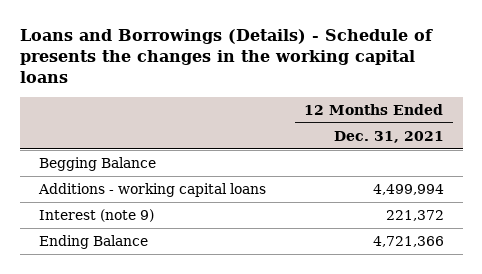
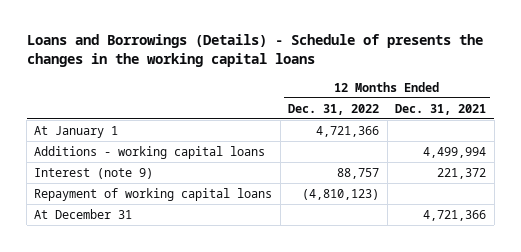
none -> [288,103,380,115] Dec. 31, 2022
[38,157,156,172] Begging Balance -> [34,125,119,138] At January 1
none -> [34,187,273,201] Repayment of working capital loans
[38,235,148,250] Ending Balance -> [34,208,133,219] At December 31

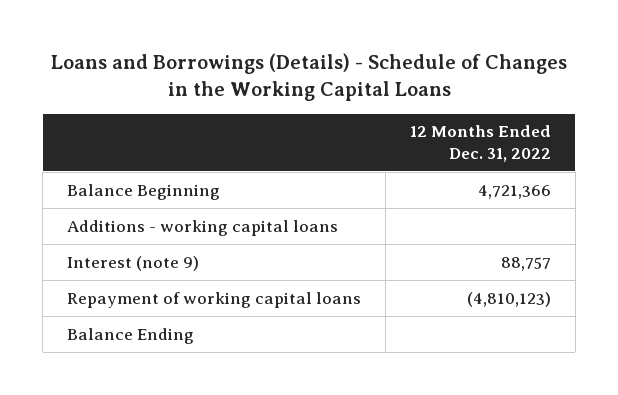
[26,34,483,68] Loans and Borrowings (Details) - Schedule of presents the changes in the working capital loans -> [51,53,568,102] Loans and Borrowings (Details) - Schedule of Changes in the Working Capital Loans
[395,103,487,115] Dec. 31, 2021 -> none
[34,125,119,138] At January 1 -> [67,183,221,200] Balance Beginning
[34,208,133,219] At December 31 -> none
none -> [67,327,195,344] Balance Ending

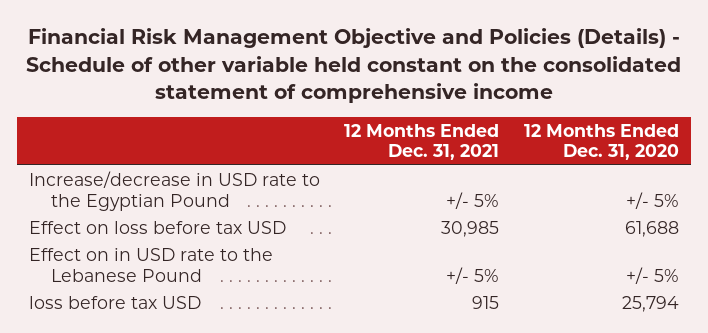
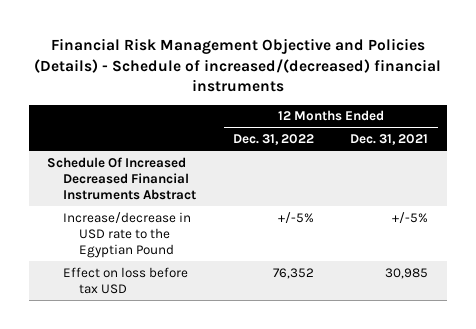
[25,28,681,104] Financial Risk Management Objective and Policies (Details) - Schedule of other variable held constant on the consolidated statement of comprehensive income -> [33,37,441,93] Financial Risk Management Objective and Policies (Details) - Schedule of increased/(decreased) financial instruments
[523,123,679,161] 12 Months Ended Dec. 31, 2020 -> none
none -> [232,134,314,146] Dec. 31, 2022
none -> [47,156,197,200] Schedule Of Increased Decreased Financial Instruments Abstract
[446,191,500,209] +/- 5% -> [392,211,429,223] +/-5%
[29,247,274,282] Effect on in USD rate to the Lebanese Pound -> none
[29,295,202,309] loss before tax USD -> none

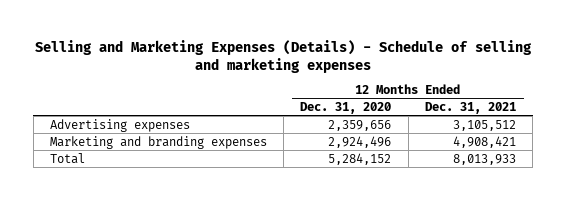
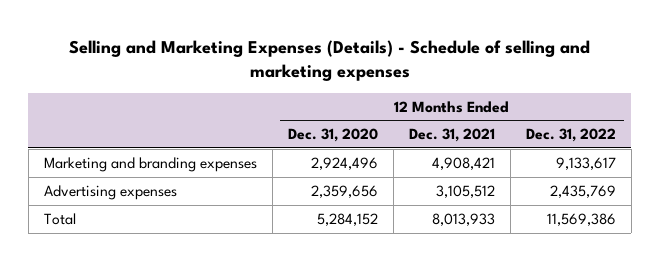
none -> [525,128,616,143] Dec. 31, 2022
[49,118,190,132] Advertising expenses -> [43,184,177,200] Advertising expenses

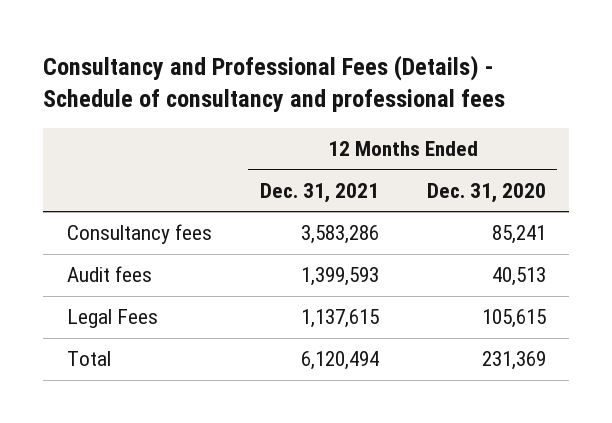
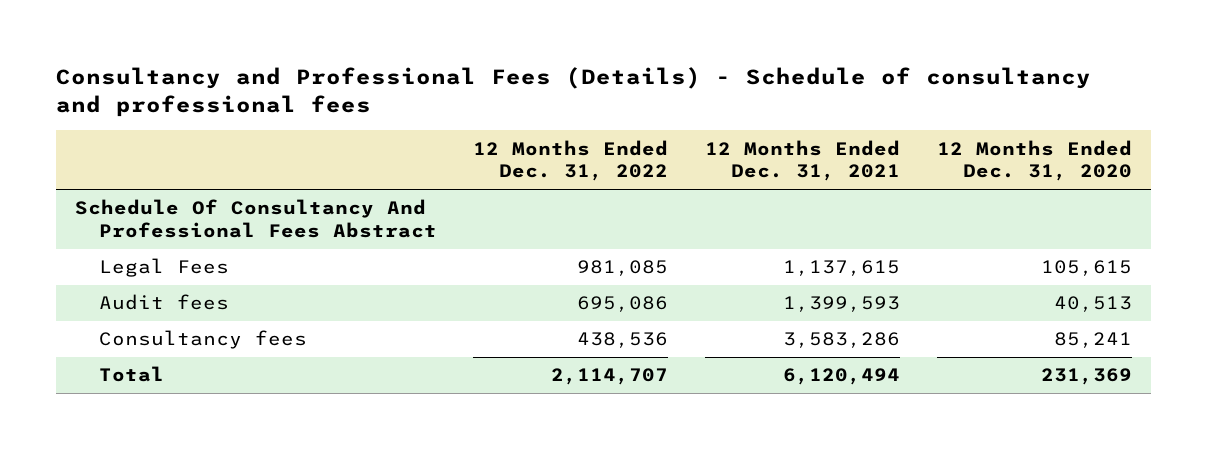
none -> [473,139,669,182] 12 Months Ended Dec. 31, 2022
none -> [74,199,437,239] Schedule Of Consultancy And Professional Fees Abstract
[66,266,152,283] Audit fees -> [98,294,229,311] Audit fees
[66,224,212,245] Consultancy fees -> [98,330,307,350] Consultancy fees

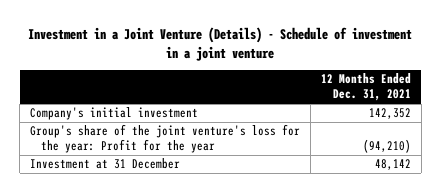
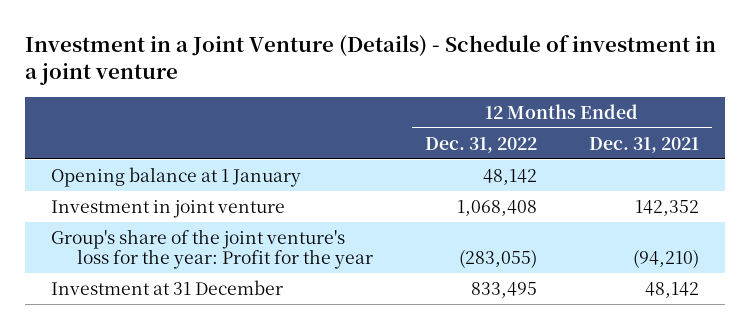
none -> [425,136,538,153] Dec. 31, 2022
none -> [50,166,301,187] Opening balance at 1 January
[29,107,198,121] Company's initial investment -> [50,199,285,218] Investment in joint venture

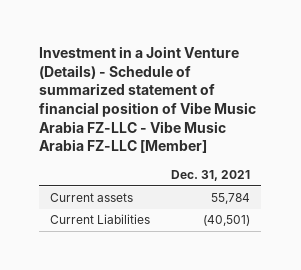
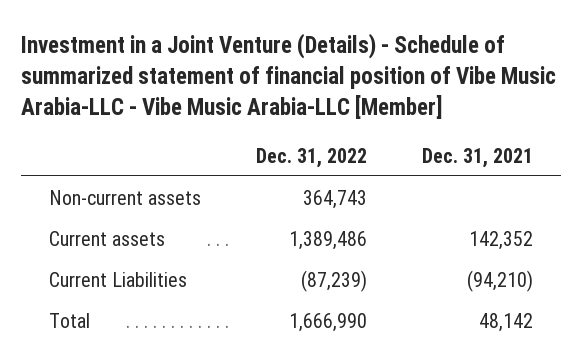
[39,46,257,154] Investment in a Joint Venture (Details) - Schedule of summarized statement of financial position of Vibe Music Arabia FZ-LLC - Vibe Music Arabia FZ-LLC [Member] -> [21,32,557,119] Investment in a Joint Venture (Details) - Schedule of summarized statement of financial position of Vibe Music Arabia-LLC - Vibe Music Arabia-LLC [Member]
none -> [256,147,368,168] Dec. 31, 2022
none -> [48,189,201,205] Non-current assets
[211,193,251,205] 55,784 -> [469,230,534,250] 142,352
[203,215,251,227] (40,501) -> [467,269,534,292] (94,210)
none -> [48,312,90,328] Total

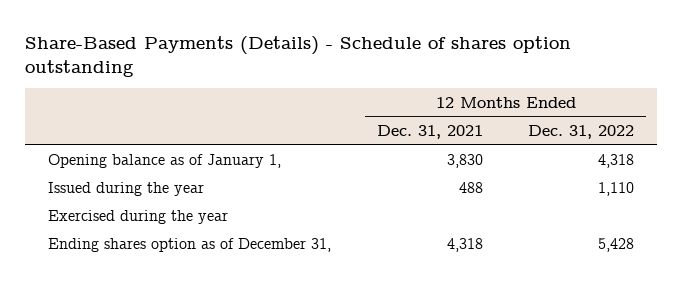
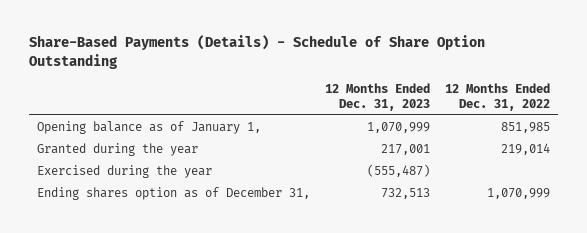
[24,35,571,77] Share-Based Payments (Details) - Schedule of shares option outstanding -> [29,35,486,69] Share-Based Payments (Details) - Schedule of Share Option Outstanding
[376,124,483,139] Dec. 31, 2021 -> none
none -> [325,82,431,111] 12 Months Ended Dec. 31, 2023
[598,154,635,169] 4,318 -> [501,122,551,134] 851,985
[47,182,204,197] Issued during the year -> [36,143,198,157] Granted during the year
[598,182,635,197] 1,110 -> [501,143,551,156] 219,014
[598,238,635,253] 5,428 -> [487,188,551,200] 1,070,999

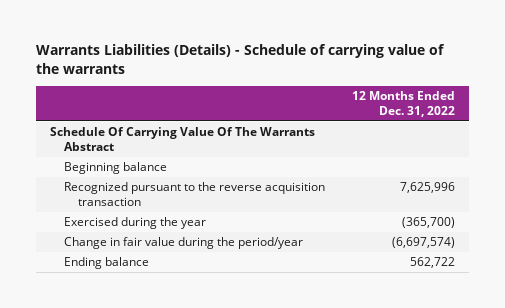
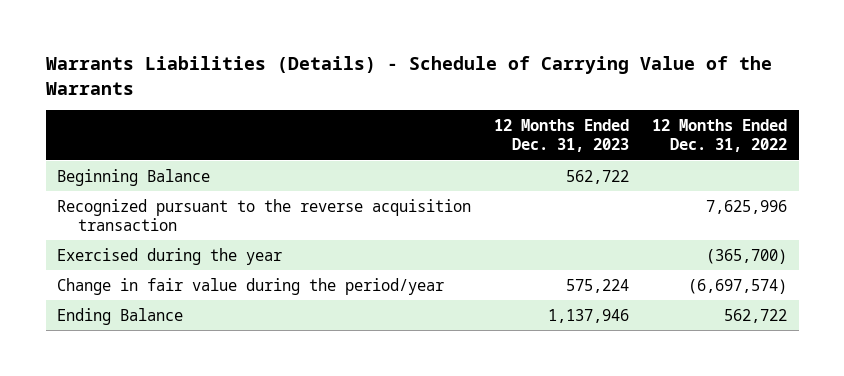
[36,43,446,74] Warrants Liabilities (Details) - Schedule of carrying value of the warrants -> [45,56,772,95] Warrants Liabilities (Details) - Schedule of Carrying Value of the Warrants
none -> [494,119,630,153] 12 Months Ended Dec. 31, 2023
[49,127,315,152] Schedule Of Carrying Value Of The Warrants Abstract -> none
[63,162,167,175] Beginning balance -> [57,168,211,186] Beginning Balance
[63,257,149,270] Ending balance -> [57,307,184,325] Ending Balance

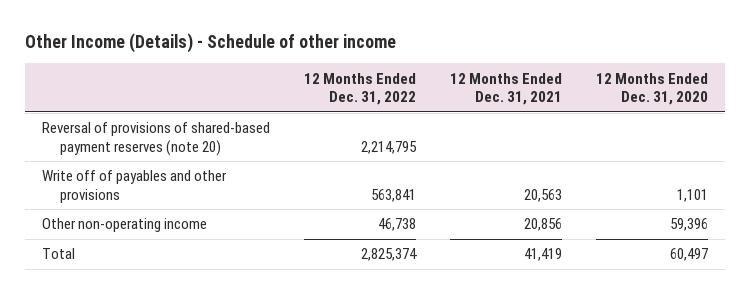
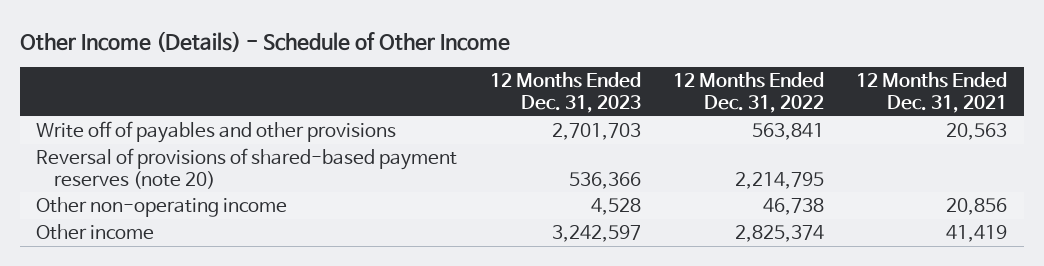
[24,33,396,54] Other Income (Details) - Schedule of other income -> [20,30,511,52] Other Income (Details) - Schedule of Other Income
[596,72,709,106] 12 Months Ended Dec. 31, 2020 -> none
none -> [489,72,641,114] 12 Months Ended Dec. 31, 2023
[41,122,270,156] Reversal of provisions of shared-based payment reserves (note 20) -> [36,147,458,189] Reversal of provisions of shared-based payment reserves (note 20)
[41,248,75,260] Total -> [36,223,155,240] Other income

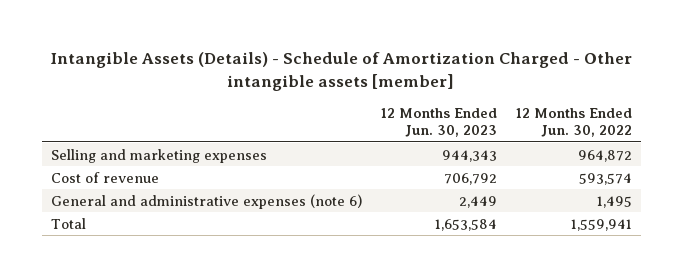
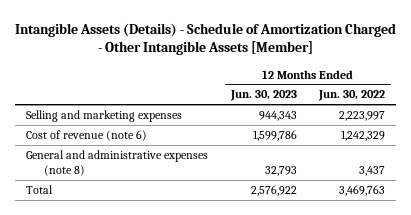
[50,52,633,91] Intangible Assets (Details) - Schedule of Amortization Charged - Other intangible assets [member] -> [14,22,396,56] Intangible Assets (Details) - Schedule of Amortization Charged - Other Intangible Assets [Member]
[577,149,632,162] 964,872 -> [339,111,386,122] 2,223,997
[50,171,159,183] Cost of revenue -> [26,130,148,142] Cost of revenue (note 6)
[443,172,497,185] 706,792 -> [252,130,297,142] 1,599,786
[578,172,632,185] 593,574 -> [341,130,386,142] 1,242,329
[50,193,362,209] General and administrative expenses (note 6) -> [26,150,209,176] General and administrative expenses (note 8)
[458,195,497,208] 2,449 -> [264,165,297,176] 32,793
[596,195,632,208] 1,495 -> [359,165,386,176] 3,437
[434,218,497,231] 1,653,584 -> [250,185,297,197] 2,576,922
[570,218,632,231] 1,559,941 -> [339,185,386,197] 3,469,763

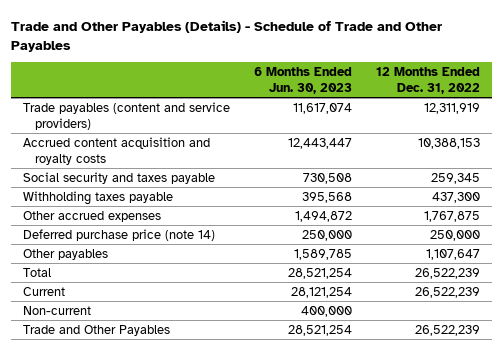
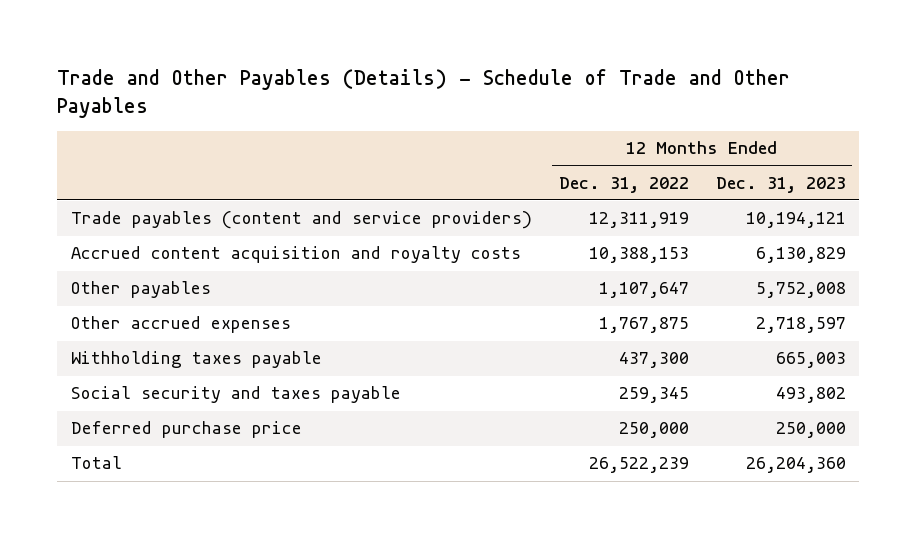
[254,66,353,94] 6 Months Ended Jun. 30, 2023 -> none
none -> [715,176,846,193] Dec. 31, 2023
[23,228,216,241] Deferred purchase price (note 14) -> none
[23,210,162,222] Other accrued expenses -> [70,316,291,334] Other accrued expenses
[23,190,174,205] Withholding taxes payable -> [70,351,322,369] Withholding taxes payable
[23,171,216,184] Social security and taxes payable -> [70,386,401,404] Social security and taxes payable
none -> [70,421,302,439] Deferred purchase price
[23,286,66,296] Current -> none
[23,305,92,315] Non-current -> none
[23,324,171,336] Trade and Other Payables -> none

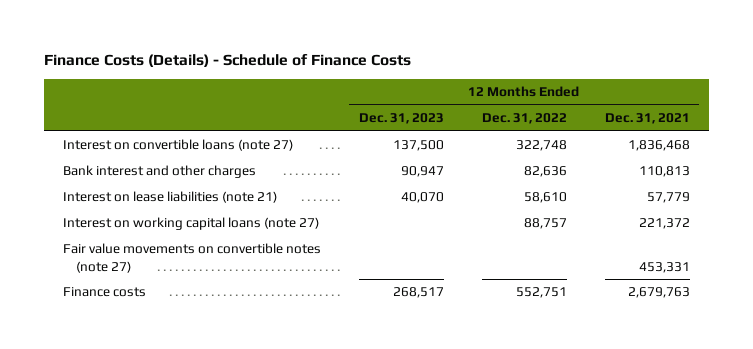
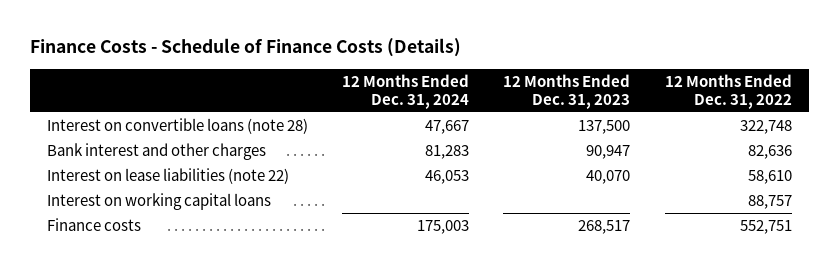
[43,53,411,67] Finance Costs (Details) - Schedule of Finance Costs -> [29,38,461,58] Finance Costs - Schedule of Finance Costs (Details)
[604,113,690,125] Dec. 31, 2021 -> none
none -> [342,73,470,109] 12 Months Ended Dec. 31, 2024
[62,139,293,152] Interest on convertible loans (note 27) -> [46,118,308,135] Interest on convertible loans (note 28)
[62,243,321,273] Fair value movements on convertible notes (note 27) -> none
[62,191,277,204] Interest on lease liabilities (note 21) -> [46,168,289,185] Interest on lease liabilities (note 22)
[62,217,319,231] Interest on working capital loans (note 27) -> [46,193,271,211] Interest on working capital loans

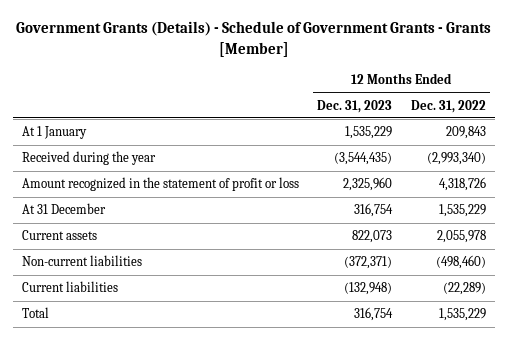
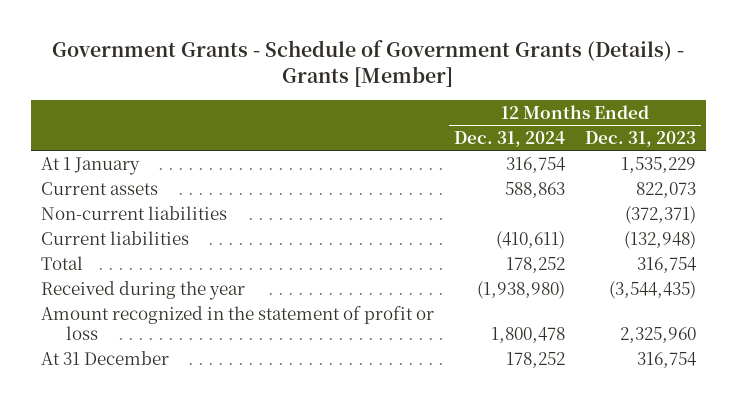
[15,21,491,57] Government Grants (Details) - Schedule of Government Grants - Grants [Member] -> [52,39,685,88] Government Grants - Schedule of Government Grants (Details) - Grants [Member]
[410,99,486,113] Dec. 31, 2022 -> none
none -> [453,130,565,147] Dec. 31, 2024
[22,151,157,166] Received during the year -> [40,280,245,300] Received during the year
[22,177,300,192] Amount recognized in the statement of profit or loss -> [40,305,434,340] Amount recognized in the statement of profit or loss
[22,203,107,215] At 31 December -> [40,350,169,365] At 31 December

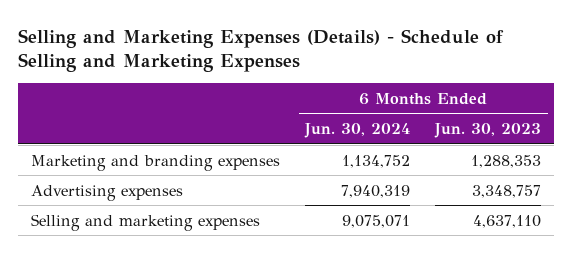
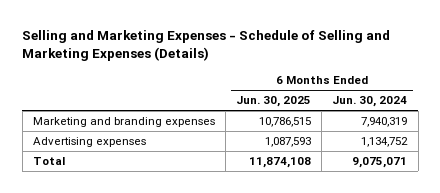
[18,28,505,73] Selling and Marketing Expenses (Details) - Schedule of Selling and Marketing Expenses -> [22,30,391,62] Selling and Marketing Expenses - Schedule of Selling and Marketing Expenses (Details)
[434,123,542,139] Jun. 30, 2023 -> none
none -> [236,96,312,108] Jun. 30, 2025
[342,154,411,168] 1,134,752 -> [361,117,408,128] 7,940,319
[341,184,411,198] 7,940,319 -> [361,137,409,148] 1,134,752
[30,213,260,231] Selling and marketing expenses -> [32,157,65,166] Total

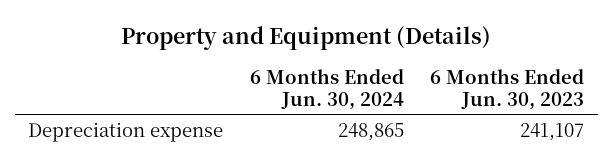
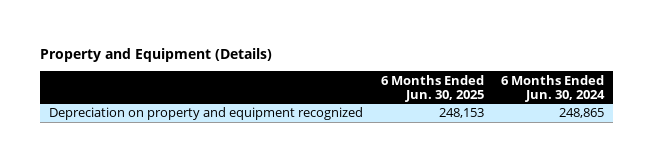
[430,69,585,111] 6 Months Ended Jun. 30, 2023 -> none
none -> [380,74,484,102] 6 Months Ended Jun. 30, 2025
[28,121,224,142] Depreciation expense -> [48,107,363,121] Depreciation on property and equipment recognized

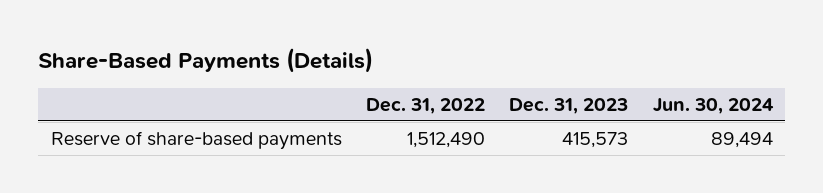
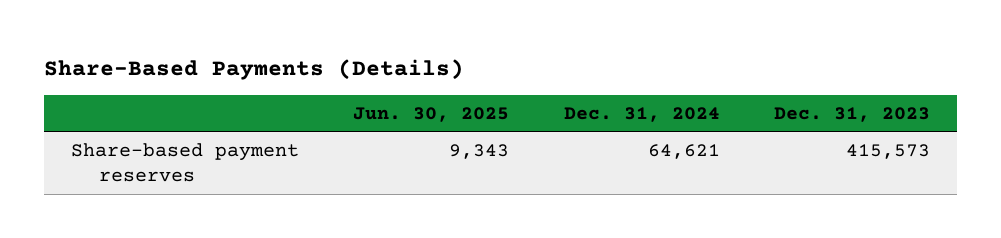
[365,97,485,114] Dec. 31, 2022 -> none
[652,97,774,114] Jun. 30, 2024 -> none
none -> [353,106,510,122] Jun. 30, 2025
none -> [563,106,720,122] Dec. 31, 2024
[50,131,342,151] Reserve of share-based payments -> [70,143,299,183] Share-based payment reserves

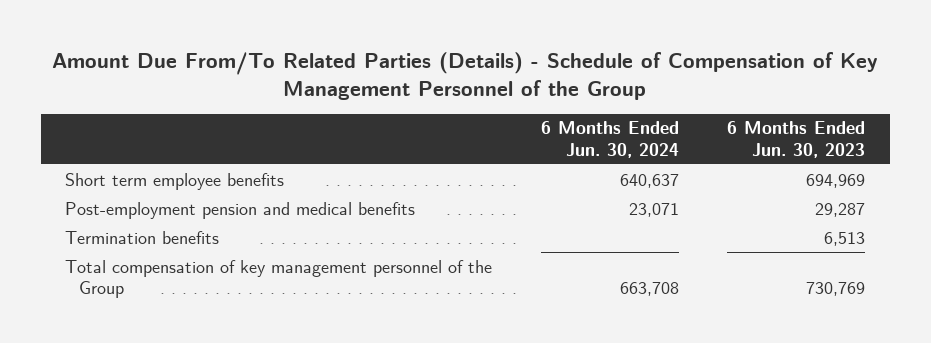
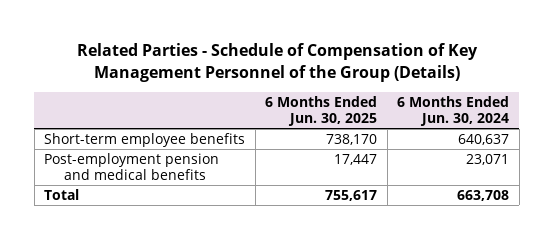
[52,52,879,100] Amount Due From/To Related Parties (Details) - Schedule of Compensation of Key Management Personnel of the Group -> [76,42,478,82] Related Parties - Schedule of Compensation of Key Management Personnel of the Group (Details)
[727,121,866,158] 6 Months Ended Jun. 30, 2023 -> none
none -> [265,95,378,127] 6 Months Ended Jun. 30, 2025
[65,172,285,190] Short term employee benefits -> [44,132,246,147] Short-term employee benefits
[65,230,220,244] Termination benefits -> none
[65,259,493,299] Total compensation of key management personnel of the Group -> [44,188,80,200] Total

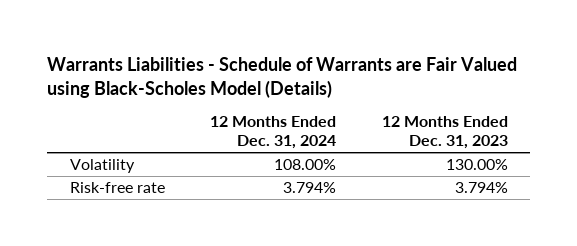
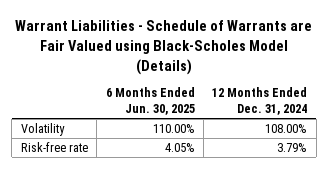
[46,56,517,98] Warrants Liabilities - Schedule of Warrants are Fair Valued using Black-Scholes Model (Details) -> [15,20,313,75] Warrant Liabilities - Schedule of Warrants are Fair Valued using Black-Scholes Model (Details)
[381,116,508,150] 12 Months Ended Dec. 31, 2023 -> none
none -> [105,87,195,116] 6 Months Ended Jun. 30, 2025
[283,182,337,194] 3.794% -> [277,143,308,153] 3.79%

